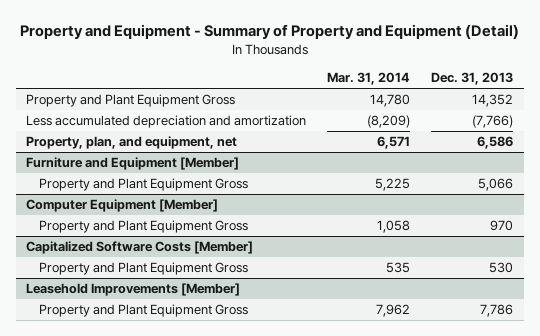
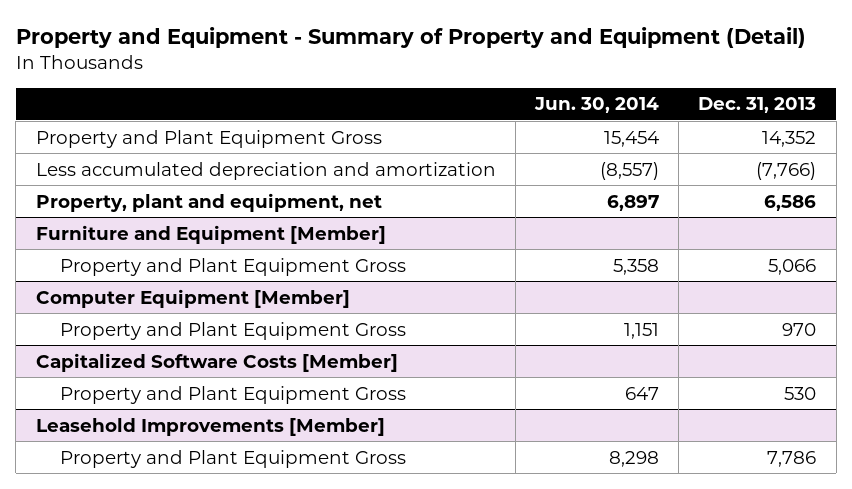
[327,72,411,86] Mar. 31, 2014 -> none
none -> [534,97,660,114] Jun. 30, 2014
[26,136,238,150] Property, plan, and equipment, net -> [35,192,382,212] Property, plant and equipment, net

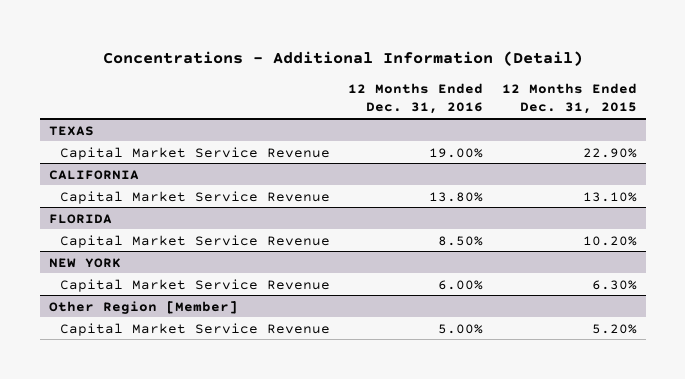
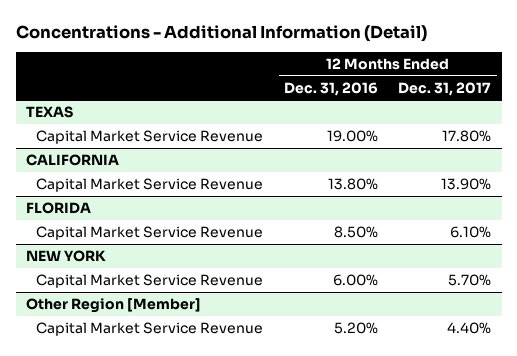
[501,82,637,115] 12 Months Ended Dec. 31, 2015 -> none
none -> [398,81,492,96] Dec. 31, 2017
[438,323,484,334] 5.00% -> [333,322,378,335] 5.20%

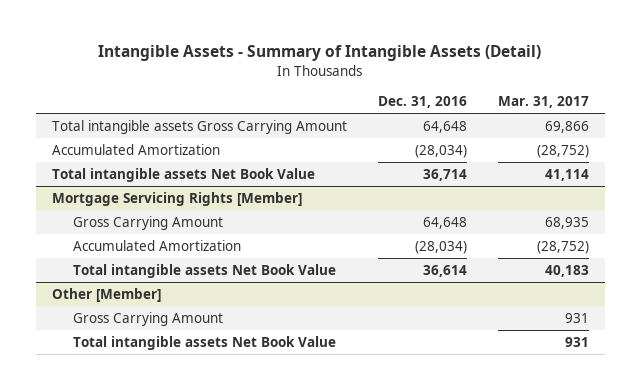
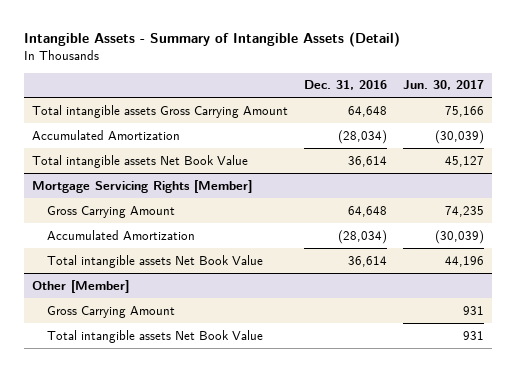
[498,96,590,109] Mar. 31, 2017 -> none
none -> [403,80,485,91] Jun. 30, 2017
[422,169,467,182] 36,714 -> [348,155,388,167] 36,614

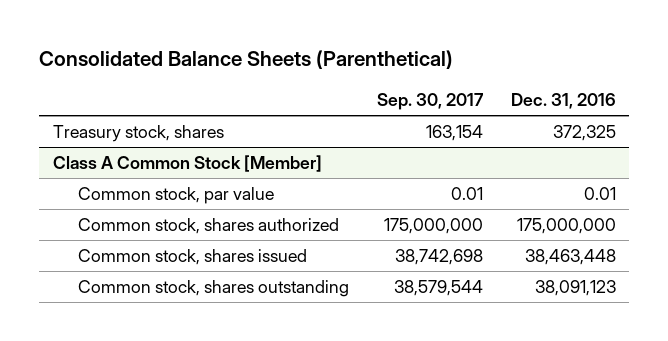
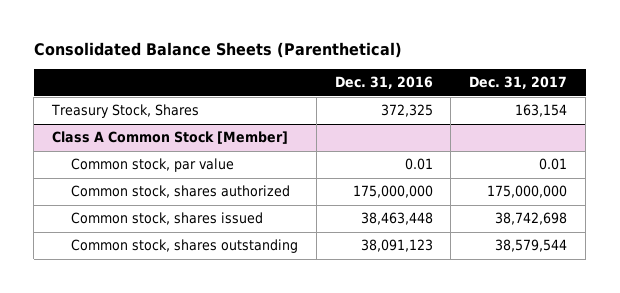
[376,93,484,111] Sep. 30, 2017 -> none
none -> [469,76,568,90] Dec. 31, 2017
[52,125,224,143] Treasury stock, shares -> [51,104,200,119] Treasury Stock, Shares

